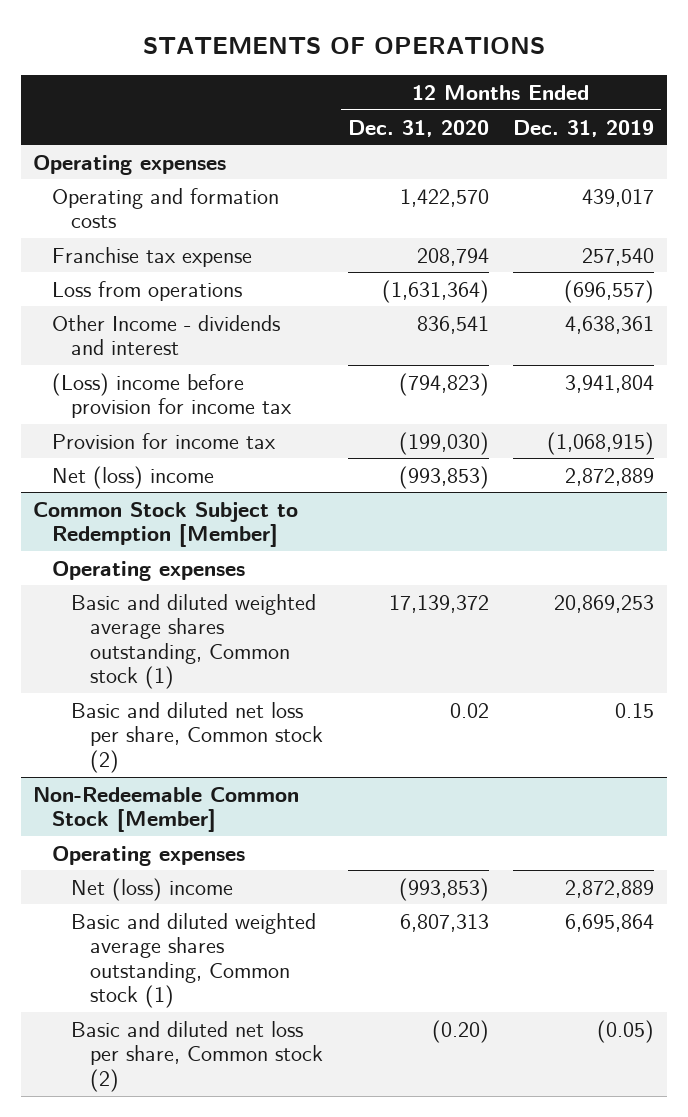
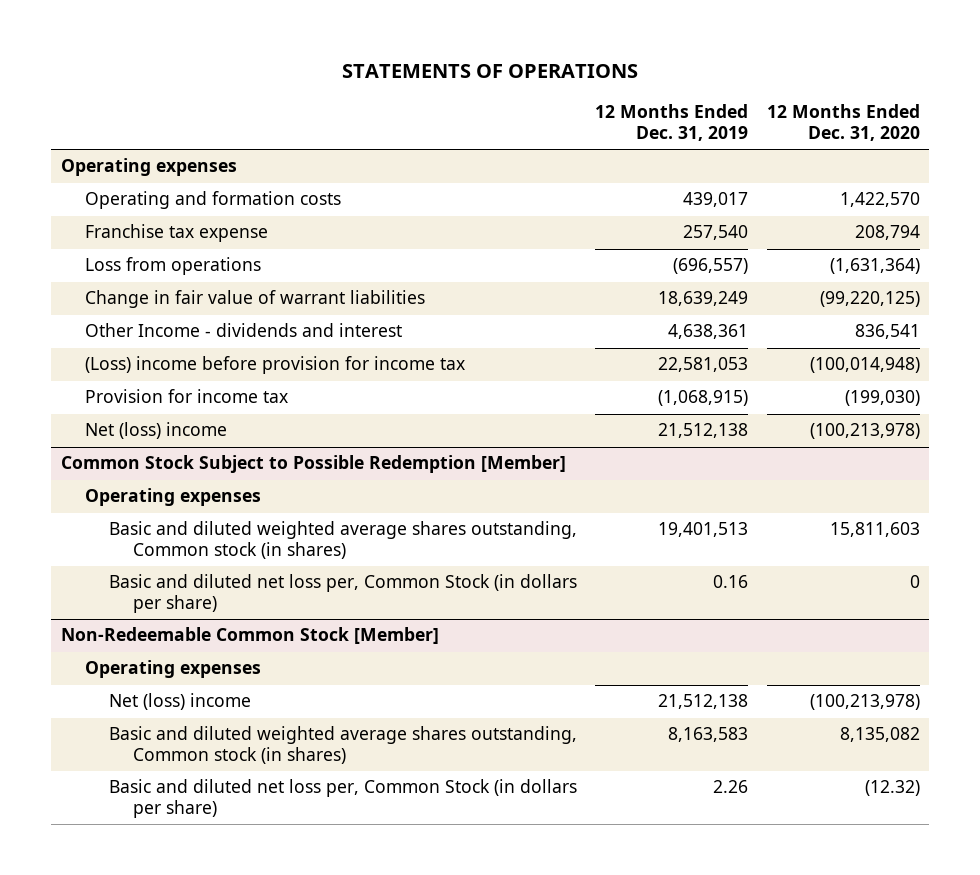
none -> [84,290,425,309] Change in fair value of warrant liabilities
[398,372,489,396] (794,823) -> [809,357,920,374] (100,014,948)
[565,374,655,393] 3,941,804 -> [658,357,749,373] 22,581,053
[398,465,489,489] (993,853) -> [809,423,920,440] (100,213,978)
[565,467,655,486] 2,872,889 -> [658,423,749,439] 21,512,138
[33,501,299,548] Common Stock Subject to Redemption [Member] -> [60,455,566,474] Common Stock Subject to Possible Redemption [Member]
[70,593,316,690] Basic and diluted weighted average shares outstanding, Common stock (1) -> [109,521,578,560] Basic and diluted weighted average shares outstanding, Common stock (in shares)
[388,594,489,613] 17,139,372 -> [829,522,920,538] 15,811,603
[554,594,655,613] 20,869,253 -> [658,522,749,538] 19,401,513
[70,701,323,773] Basic and diluted net loss per share, Common stock (2) -> [109,574,578,614] Basic and diluted net loss per, Common Stock (in dollars per share)
[449,702,489,718] 0.02 -> [909,575,920,589] 0
[615,702,655,718] 0.15 -> [713,575,749,589] 0.16
[398,877,489,901] (993,853) -> [809,694,920,711] (100,213,978)
[565,879,655,898] 2,872,889 -> [658,694,749,710] 21,512,138
[70,912,316,1009] Basic and diluted weighted average shares outstanding, Common stock (1) -> [109,726,578,765] Basic and diluted weighted average shares outstanding, Common stock (in shares)
[399,913,489,932] 6,807,313 -> [839,727,920,743] 8,135,082
[565,913,655,932] 6,695,864 -> [668,727,749,743] 8,163,583
[70,1020,323,1092] Basic and diluted net loss per share, Common stock (2) -> [109,779,578,819] Basic and diluted net loss per, Common Stock (in dollars per share)
[431,1019,489,1043] (0.20) -> [864,780,920,797] (12.32)
[597,1019,655,1043] (0.05) -> [713,780,749,794] 2.26

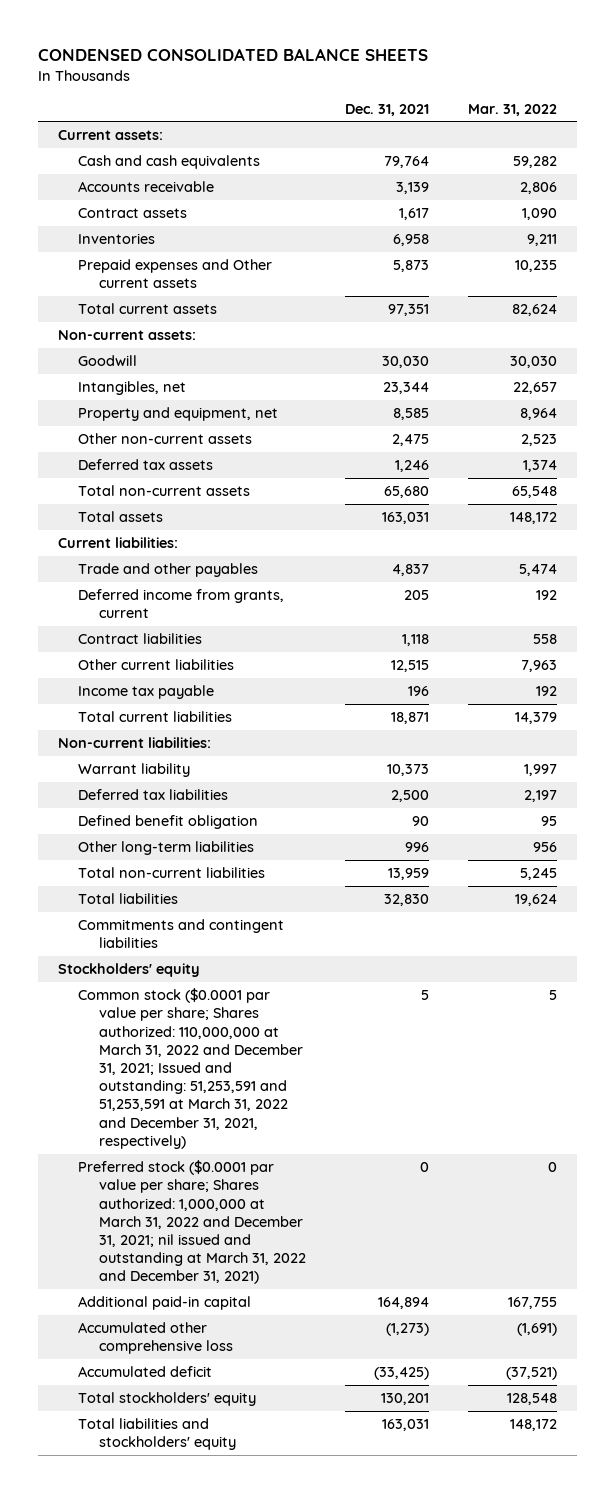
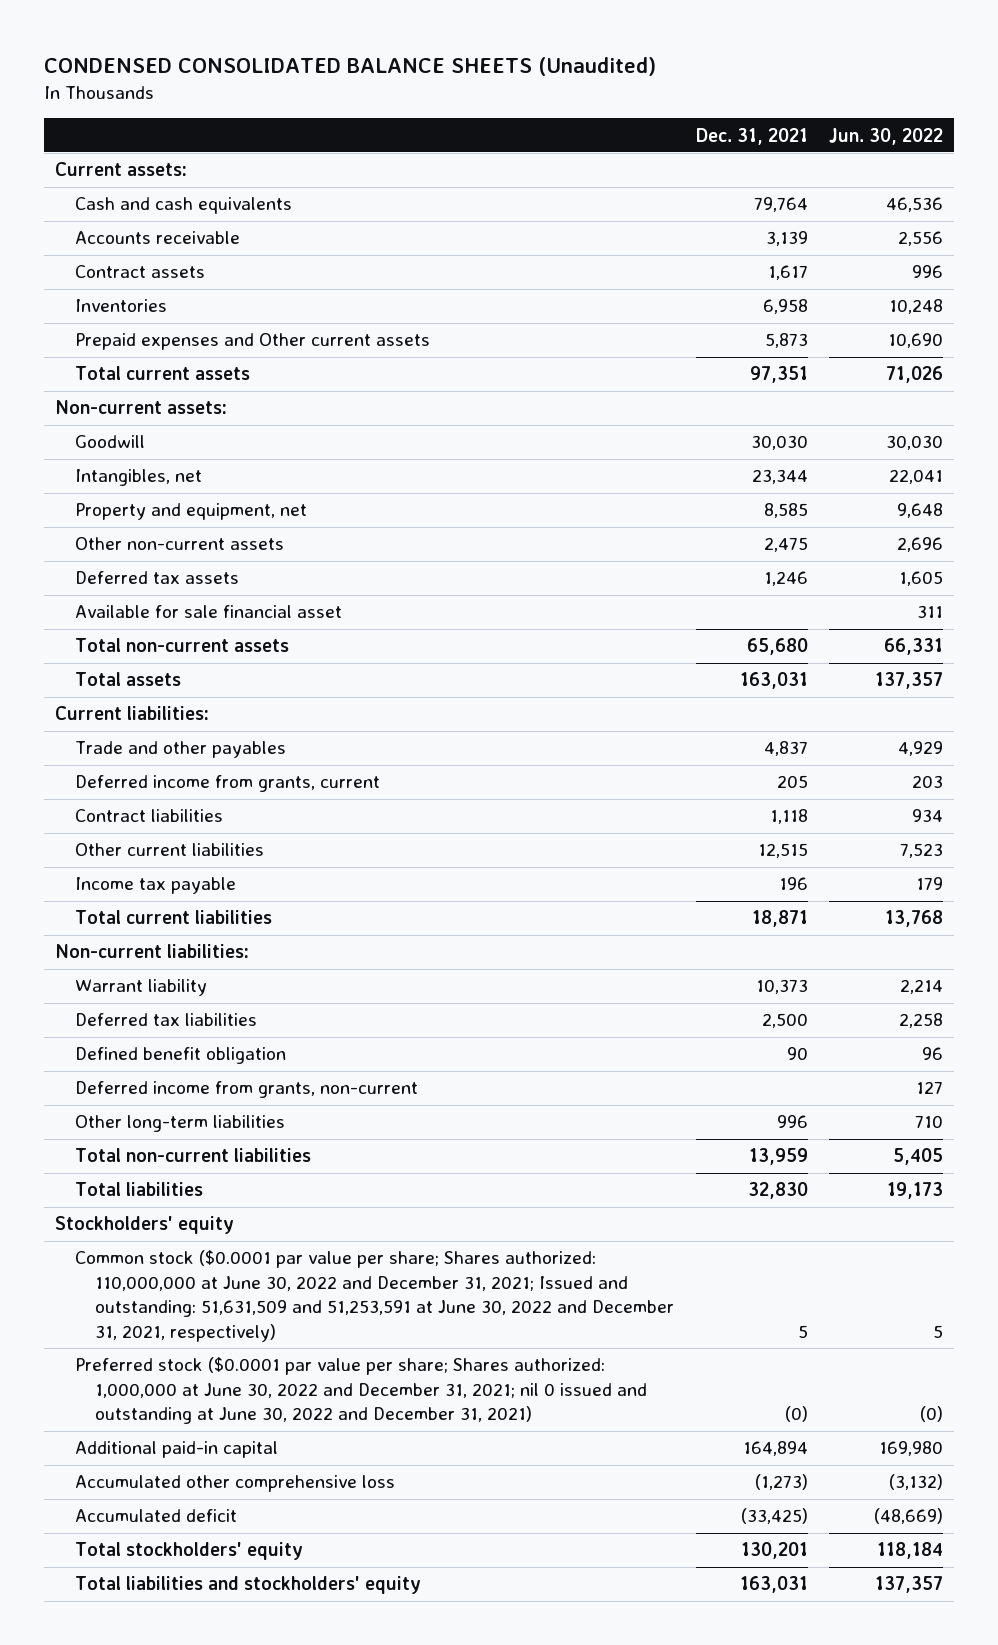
[38,48,429,62] CONDENSED CONSOLIDATED BALANCE SHEETS -> [43,57,656,77] CONDENSED CONSOLIDATED BALANCE SHEETS (Unaudited)
[468,103,558,116] Mar. 31, 2022 -> none
none -> [829,127,944,145] Jun. 30, 2022
none -> [74,605,342,619] Available for sale financial asset
none -> [74,1081,418,1099] Deferred income from grants, non-current
[78,919,285,949] Commitments and contingent liabilities -> none
[78,988,303,1149] Common stock ($0.0001 par value per share; Shares authorized: 110,000,000 at March 31, 2022 and December 31, 2021; Issued and outstanding: 51,253,591 and 51,253,591 at March 31, 2022 and December 31, 2021, respectively) -> [74,1250,674,1342] Common stock ($0.0001 par value per share; Shares authorized: 110,000,000 at June 30, 2022 and December 31, 2021; Issued and outstanding: 51,631,509 and 51,253,591 at June 30, 2022 and December 31, 2021, respectively)
[78,1160,306,1285] Preferred stock ($0.0001 par value per share; Shares authorized: 1,000,000 at March 31, 2022 and December 31, 2021; nil issued and outstanding at March 31, 2022 and December 31, 2021) -> [74,1357,647,1425] Preferred stock ($0.0001 par value per share; Shares authorized: 1,000,000 at June 30, 2022 and December 31, 2021; nil 0 issued and outstanding at June 30, 2022 and December 31, 2021)
[419,1162,429,1173] 0 -> [784,1406,808,1423] (0)

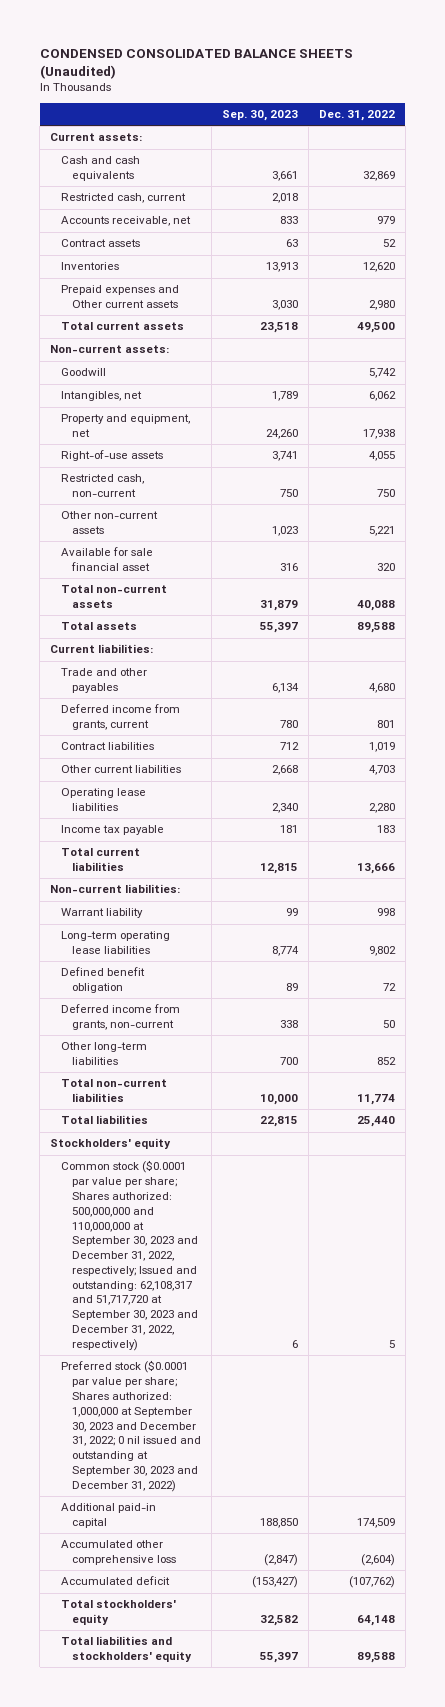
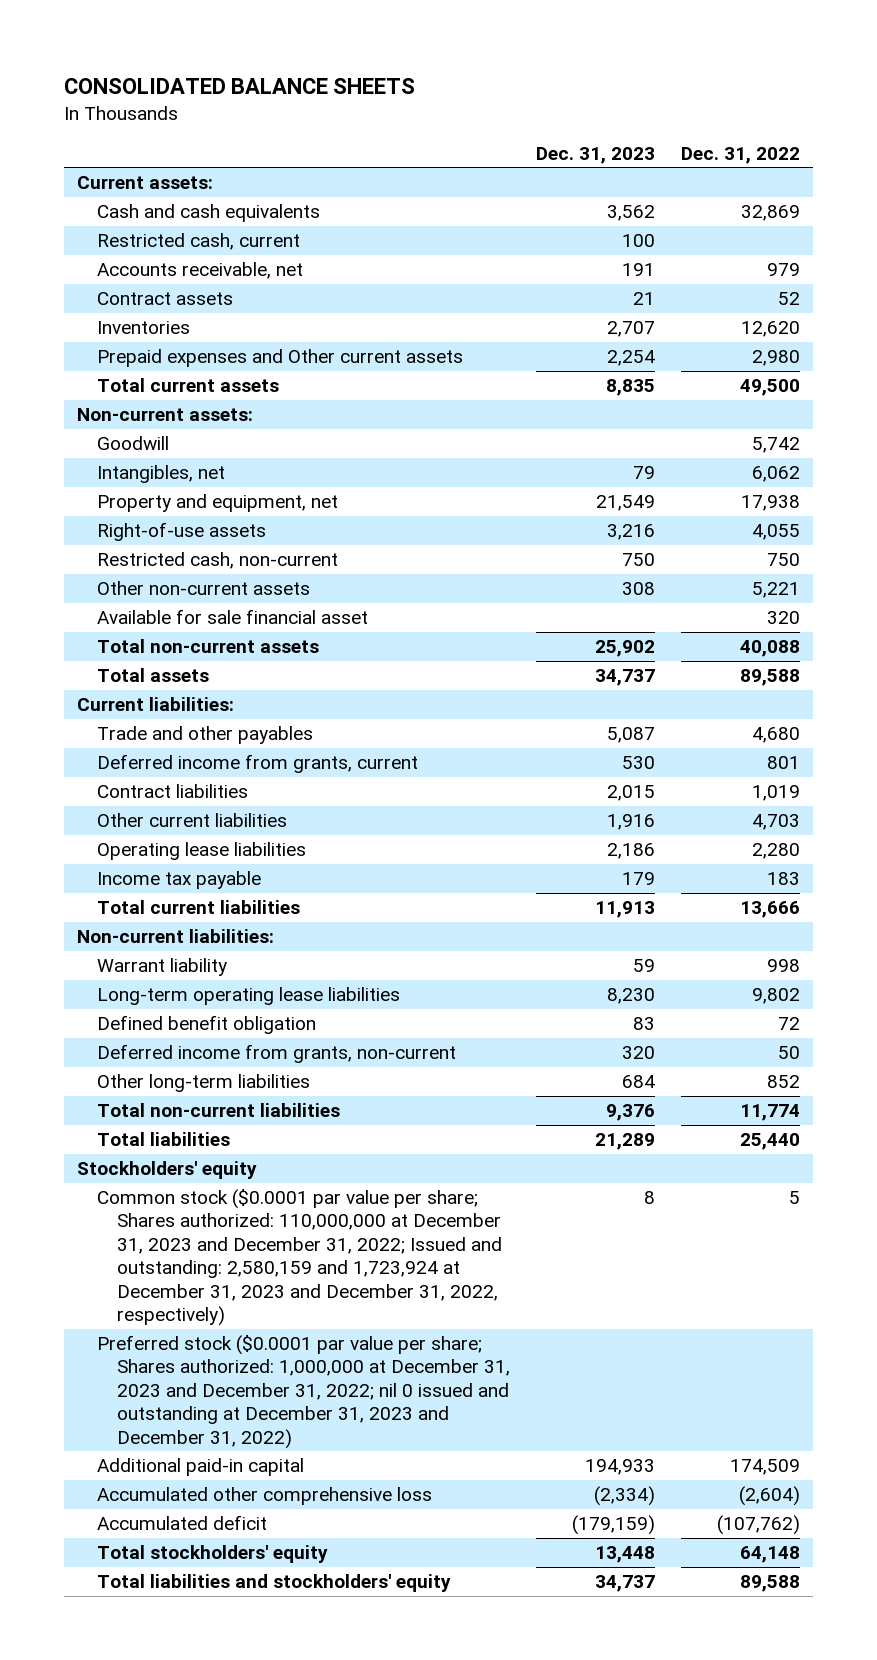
[39,48,353,79] CONDENSED CONSOLIDATED BALANCE SHEETS (Unaudited) -> [64,77,416,94] CONSOLIDATED BALANCE SHEETS
[222,110,299,122] Sep. 30, 2023 -> none
none -> [536,146,656,164] Dec. 31, 2023
[61,1160,199,1351] Common stock ($0.0001 par value per share; Shares authorized: 500,000,000 and 110,000,000 at September 30, 2023 and December 31, 2022, respectively; Issued and outstanding: 62,108,317 and 51,717,720 at September 30, 2023 and December 31, 2022, respectively) -> [97,1189,503,1327] Common stock ($0.0001 par value per share; Shares authorized: 110,000,000 at December 31, 2023 and December 31, 2022; Issued and outstanding: 2,580,159 and 1,723,924 at December 31, 2023 and December 31, 2022, respectively)
[61,1360,202,1492] Preferred stock ($0.0001 par value per share; Shares authorized: 1,000,000 at September 30, 2023 and December 31, 2022; 0 nil issued and outstanding at September 30, 2023 and December 31, 2022) -> [97,1335,511,1449] Preferred stock ($0.0001 par value per share; Shares authorized: 1,000,000 at December 31, 2023 and December 31, 2022; nil 0 issued and outstanding at December 31, 2023 and December 31, 2022)

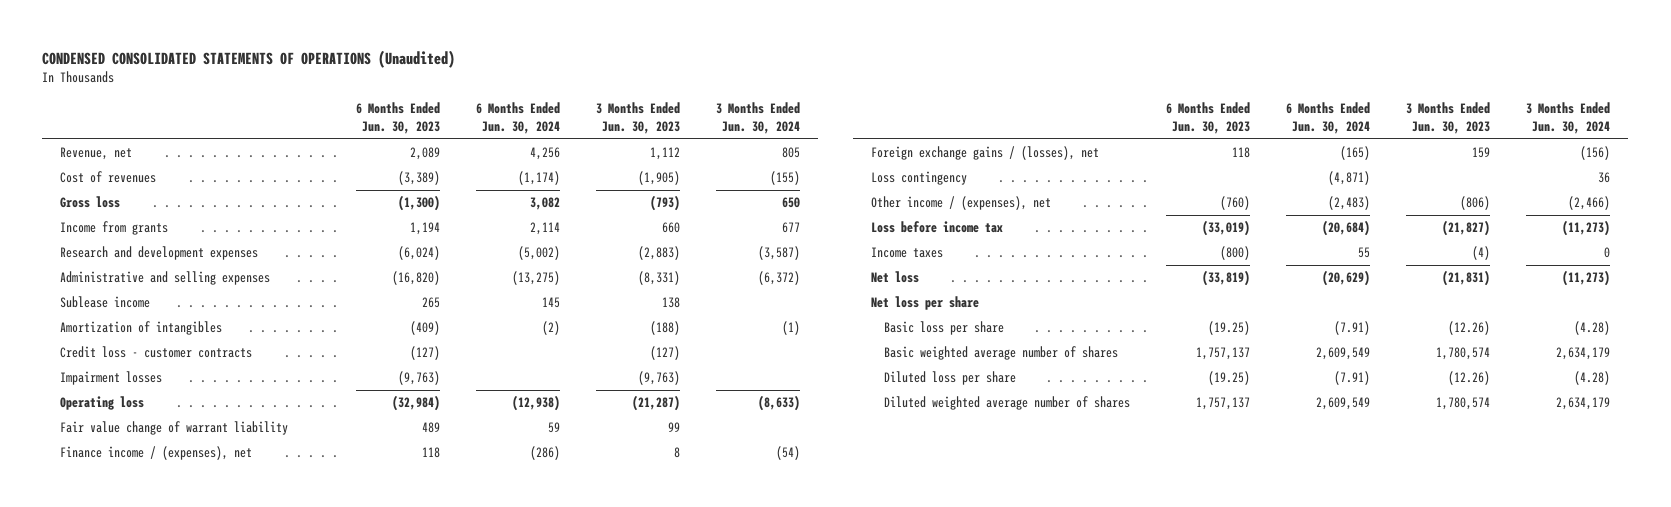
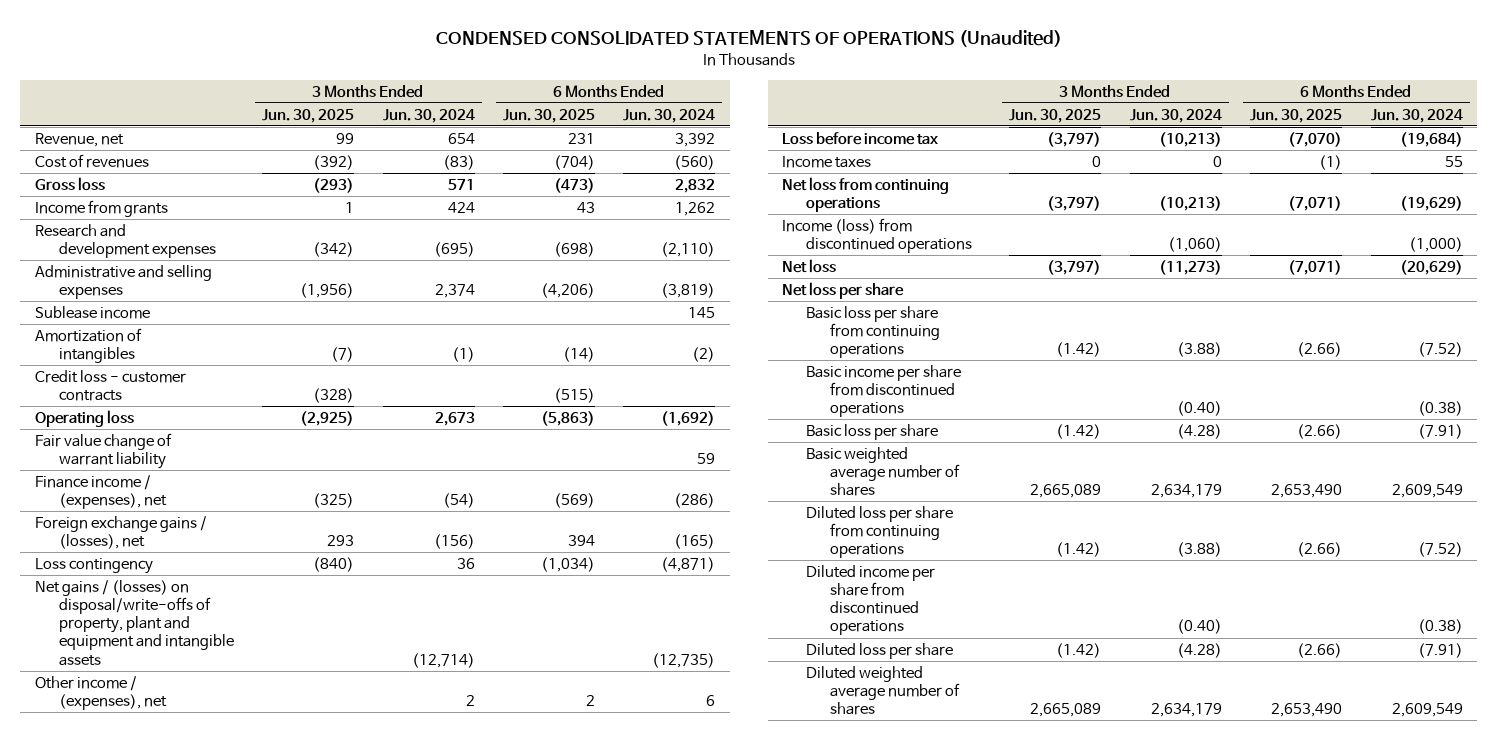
[356,102,441,135] 6 Months Ended Jun. 30, 2023 -> none
[596,102,681,135] 3 Months Ended Jun. 30, 2023 -> none
none -> [262,108,355,123] Jun. 30, 2025
none -> [502,108,595,123] Jun. 30, 2025
[530,147,561,161] 4,256 -> [675,133,716,148] 3,392
[782,147,801,159] 805 -> [447,133,475,145] 654
[518,171,561,186] (1,174) -> [674,155,716,171] (560)
[770,171,801,186] (155) -> [442,155,475,171] (83)
[530,197,561,211] 3,082 -> [675,179,716,194] 2,832
[782,197,801,209] 650 -> [447,179,475,191] 571
[530,222,561,236] 2,114 -> [675,202,716,217] 1,262
[782,222,801,234] 677 -> [447,202,475,214] 424
[518,246,561,261] (5,002) -> [661,242,716,258] (2,110)
[758,246,801,261] (3,587) -> [433,242,475,258] (695)
[512,271,561,286] (13,275) -> [661,283,716,299] (3,819)
[758,271,801,286] (6,372) -> [434,284,475,299] 2,374
[60,371,163,386] Impairment losses -> none
[512,395,561,412] (12,938) -> [661,411,716,427] (1,692)
[758,395,801,412] (8,633) -> [434,412,475,427] 2,673
none -> [34,580,234,666] Net gains / (losses) on disposal/write-offs of property, plant and equipment and intangible assets
[1328,196,1371,211] (2,483) -> [706,695,716,707] 6
[1568,196,1611,211] (2,466) -> [465,695,475,707] 2
[1322,220,1371,237] (20,684) -> [1399,132,1463,148] (19,684)
[1562,220,1611,237] (11,273) -> [1158,132,1222,148] (10,213)
none -> [781,177,949,213] Net loss from continuing operations
none -> [781,218,972,254] Income (loss) from discontinued operations
none -> [805,306,940,359] Basic loss per share from continuing operations
none -> [805,365,961,418] Basic income per share from discontinued operations
none -> [805,506,953,559] Diluted loss per share from continuing operations
none -> [805,565,935,636] Diluted income per share from discontinued operations

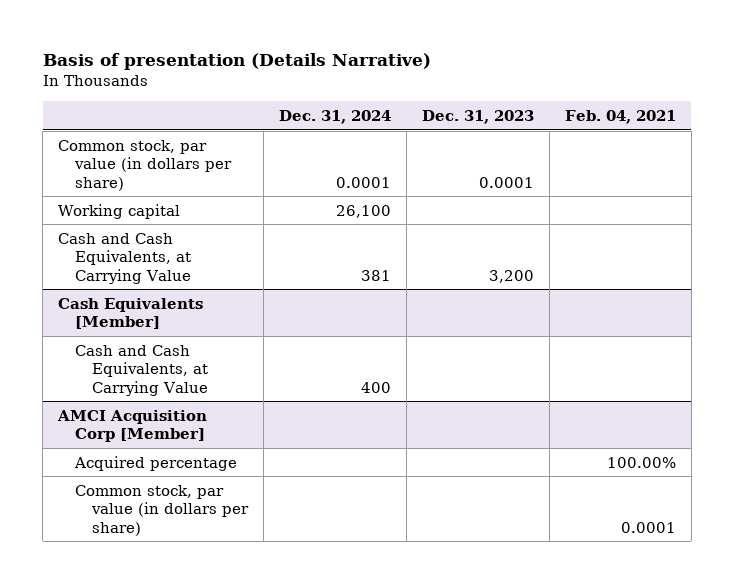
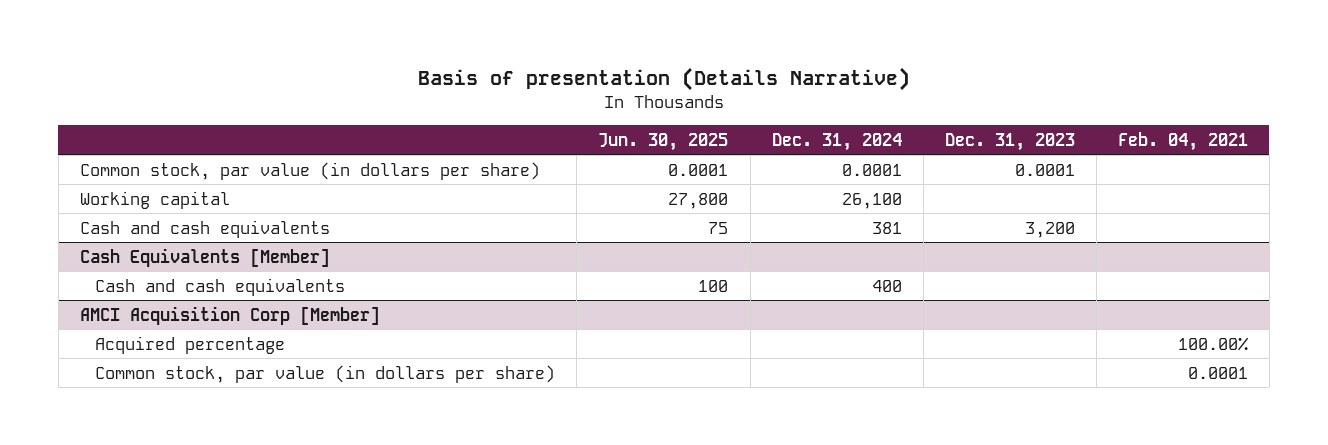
none -> [598,132,729,151] Jun. 30, 2025
[58,232,192,284] Cash and Cash Equivalents, at Carrying Value -> [79,219,330,238] Cash and cash equivalents
[75,344,208,396] Cash and Cash Equivalents, at Carrying Value -> [95,277,346,296] Cash and cash equivalents

